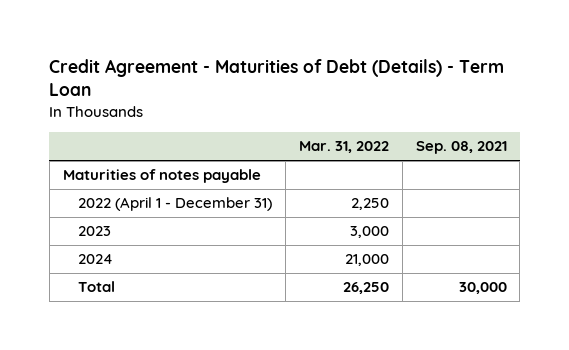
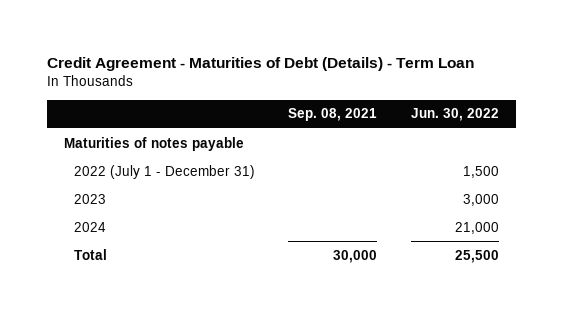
[298,141,389,154] Mar. 31, 2022 -> none
none -> [411,108,500,122] Jun. 30, 2022
[78,197,273,212] 2022 (April 1 - December 31) -> [73,164,255,179] 2022 (July 1 - December 31)

